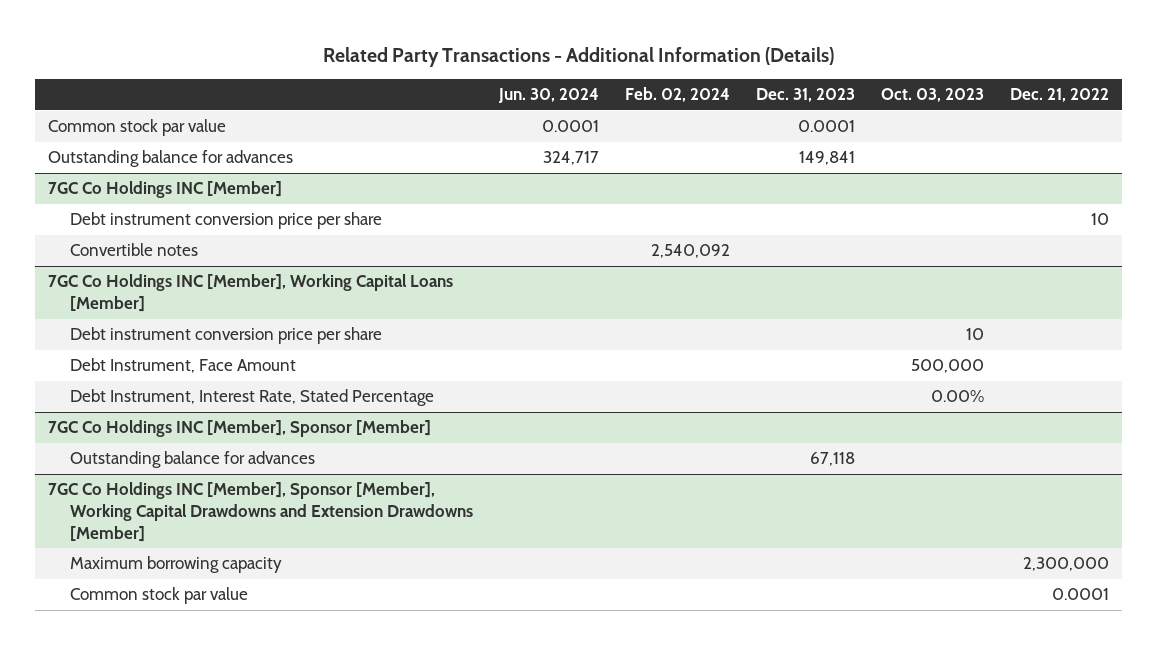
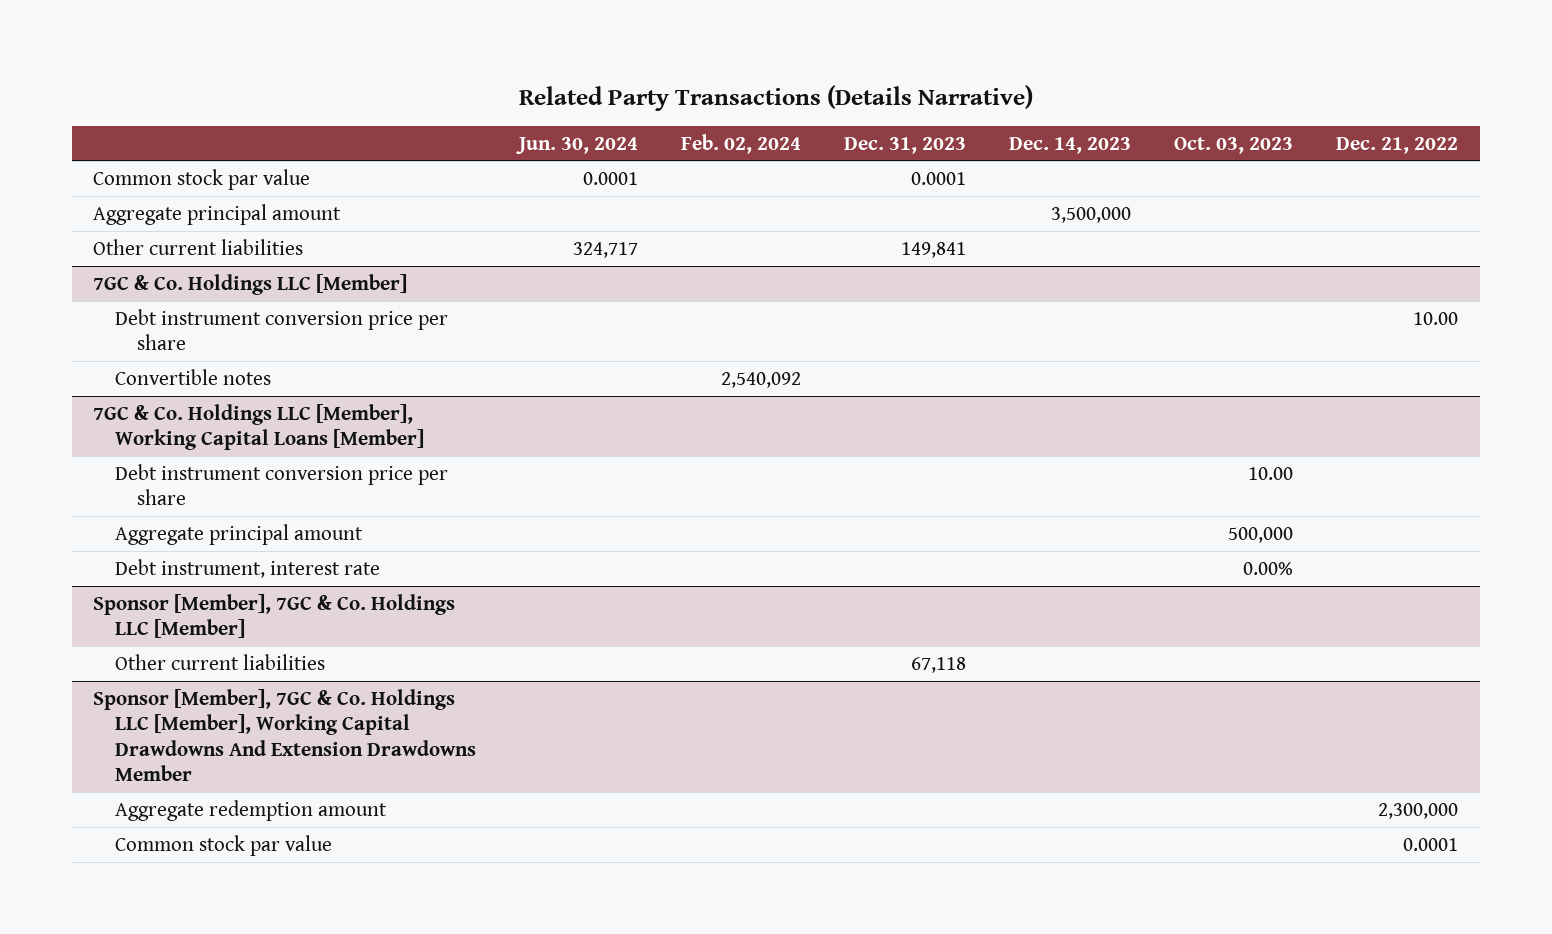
[322,46,834,67] Related Party Transactions - Additional Information (Details) -> [518,84,1033,111] Related Party Transactions (Details Narrative)
none -> [1009,136,1132,154] Dec. 14, 2023
none -> [93,203,342,225] Aggregate principal amount
[48,150,294,168] Outstanding balance for advances -> [93,238,304,255] Other current liabilities
[48,181,283,199] 7GC Co Holdings INC [Member] -> [93,273,408,295] 7GC & Co. Holdings LLC [Member]
[1091,213,1110,226] 10 -> [1413,311,1459,325] 10.00
[48,274,454,313] 7GC Co Holdings INC [Member], Working Capital Loans [Member] -> [93,403,425,451] 7GC & Co. Holdings LLC [Member], Working Capital Loans [Member]
[966,328,985,341] 10 -> [1248,466,1294,480] 10.00
[70,358,297,374] Debt Instrument, Face Amount -> [115,523,364,545] Aggregate principal amount
[70,389,435,407] Debt Instrument, Interest Rate, Stated Percentage -> [115,558,381,578] Debt instrument, interest rate
[48,420,432,438] 7GC Co Holdings INC [Member], Sponsor [Member] -> [93,593,456,639] Sponsor [Member], 7GC & Co. Holdings LLC [Member]
[70,451,316,469] Outstanding balance for advances -> [115,653,326,670] Other current liabilities
[48,482,474,542] 7GC Co Holdings INC [Member], Sponsor [Member], Working Capital Drawdowns and Extension Drawdowns [Member] -> [93,688,477,781] Sponsor [Member], 7GC & Co. Holdings LLC [Member], Working Capital Drawdowns And Extension Drawdowns Member
[70,556,283,574] Maximum borrowing capacity -> [115,799,388,821] Aggregate redemption amount

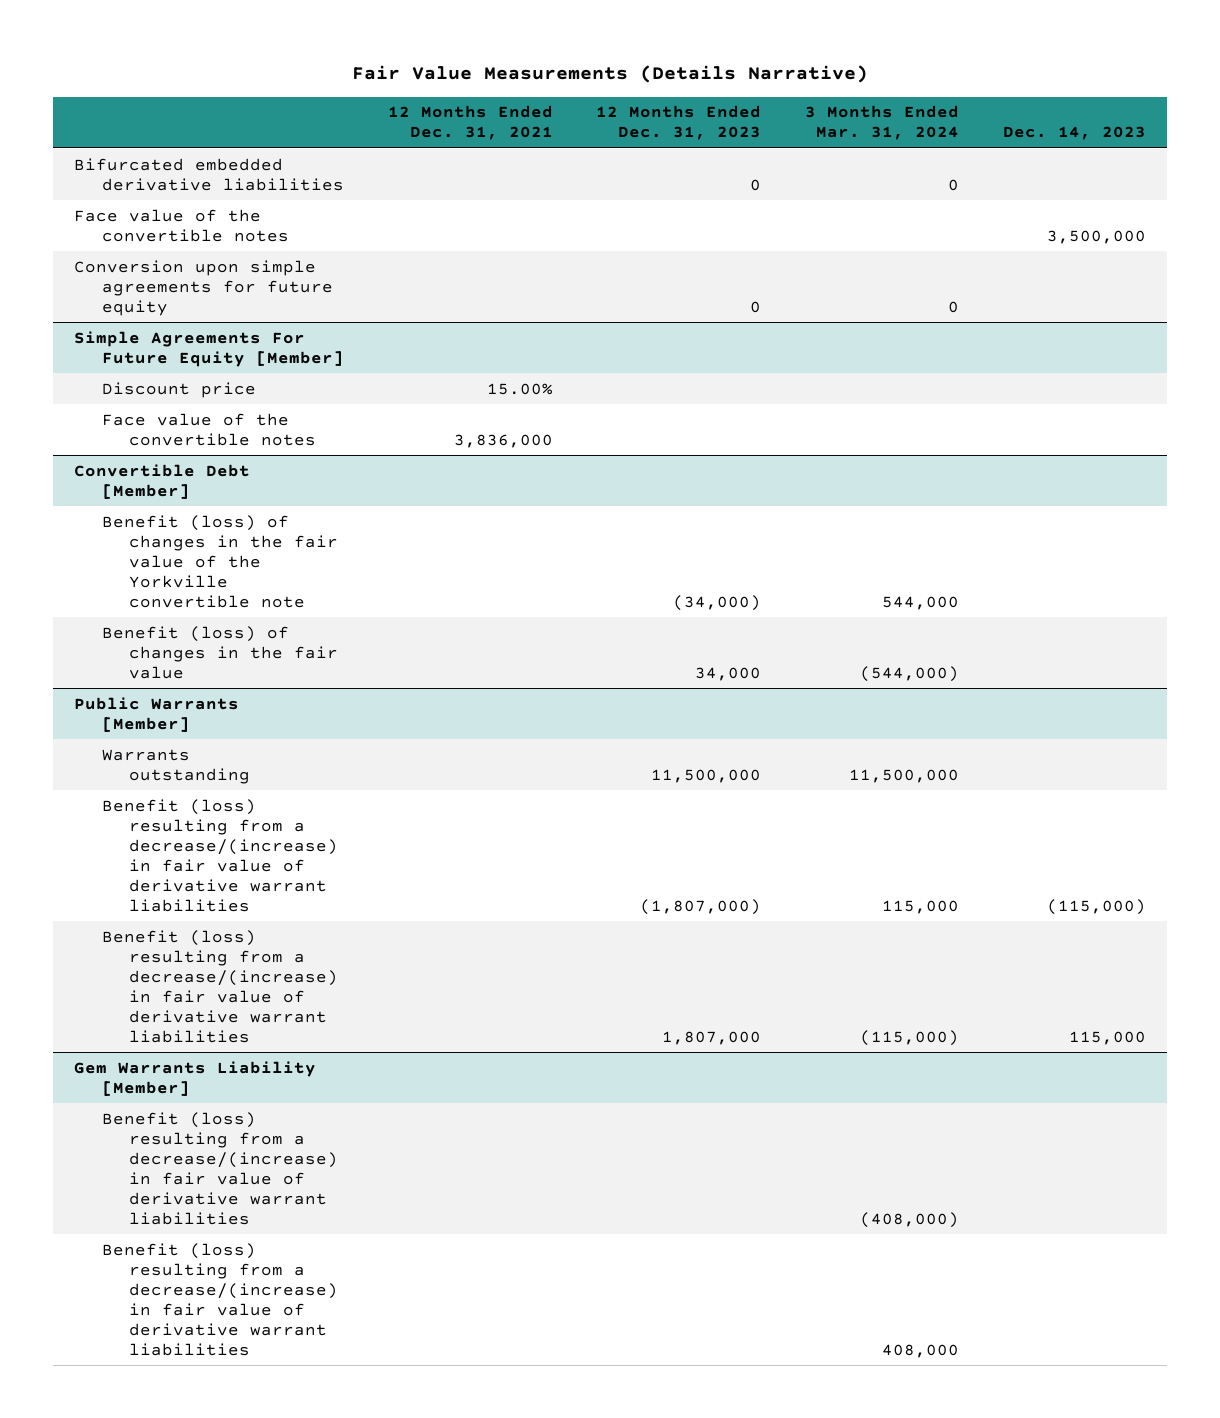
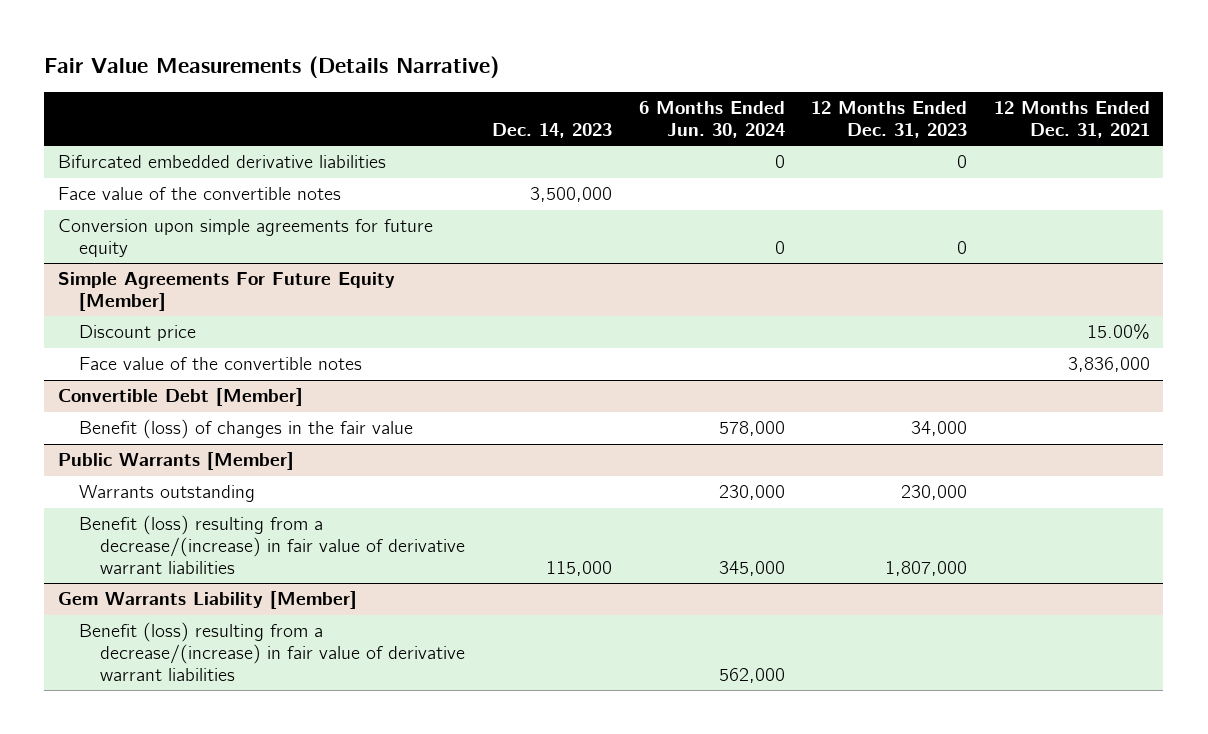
[804,105,959,141] 3 Months Ended Mar. 31, 2024 -> none
none -> [638,100,785,138] 6 Months Ended Jun. 30, 2024
[101,514,339,608] Benefit (loss) of changes in the fair value of the Yorkville convertible note -> none
[101,798,339,912] Benefit (loss) resulting from a decrease/(increase) in fair value of derivative warrant liabilities -> none
[651,768,762,783] 11,500,000 -> [901,485,968,501] 230,000
[101,1242,339,1356] Benefit (loss) resulting from a decrease/(increase) in fair value of derivative warrant liabilities -> none

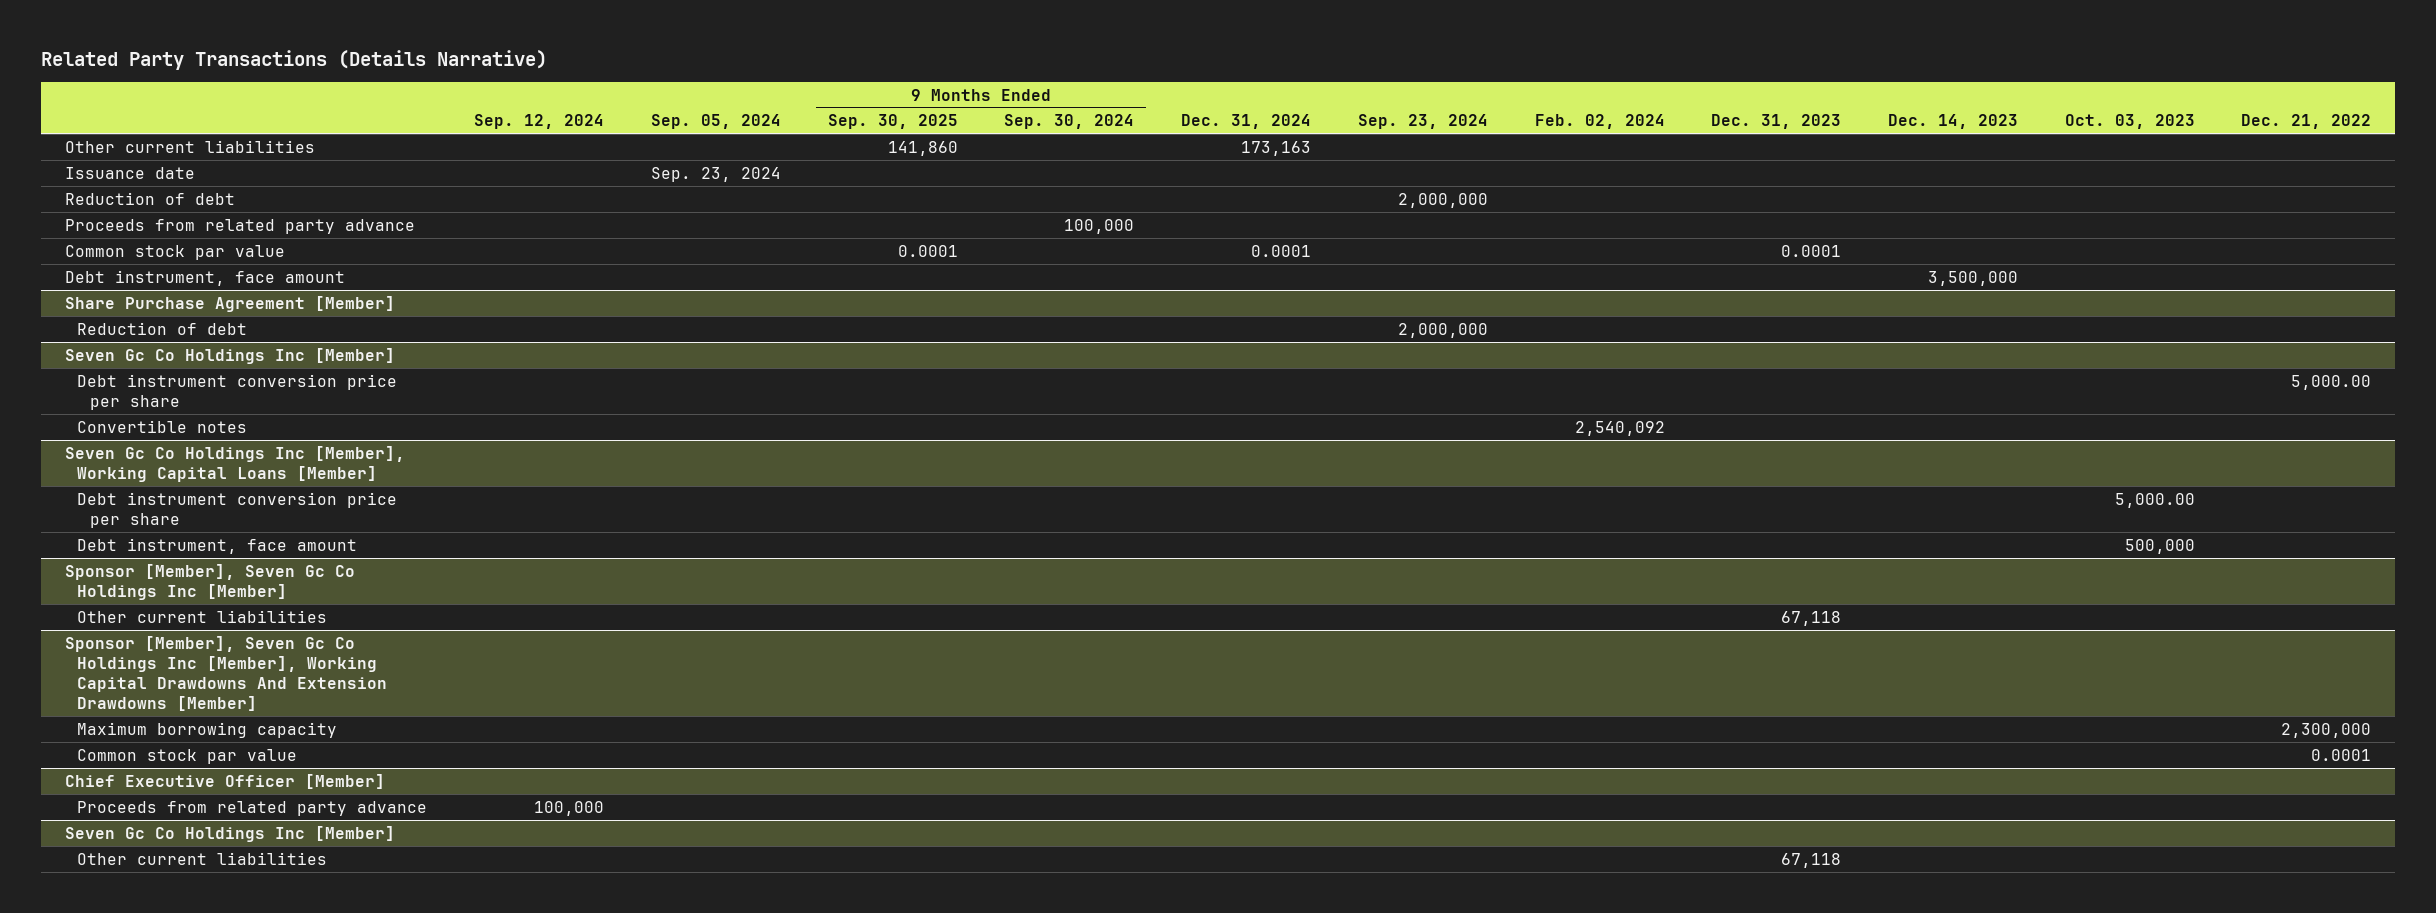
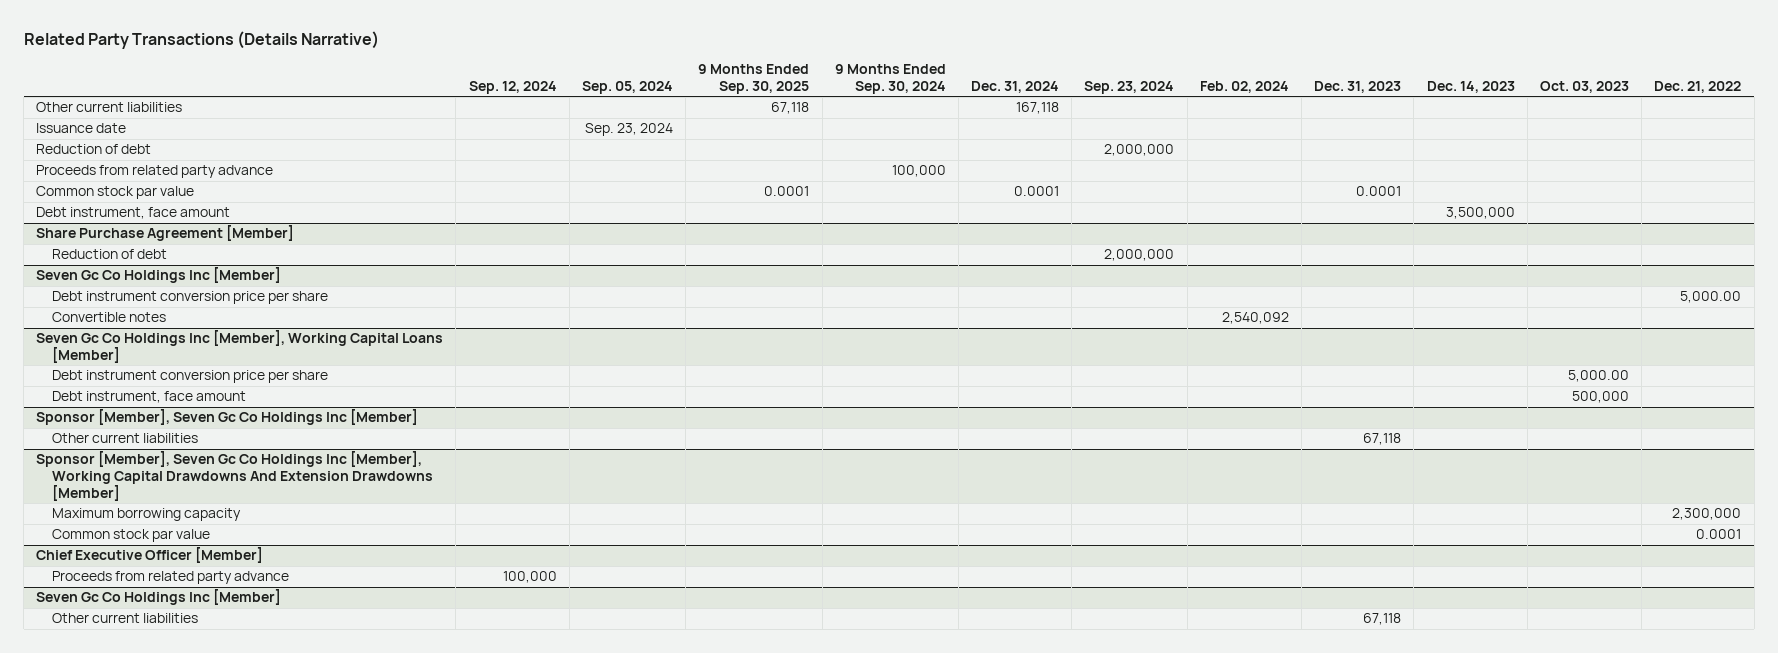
[887,140,958,156] 141,860 -> [771,102,810,115] 67,118
[1241,140,1312,156] 173,163 -> [1016,102,1060,115] 167,118

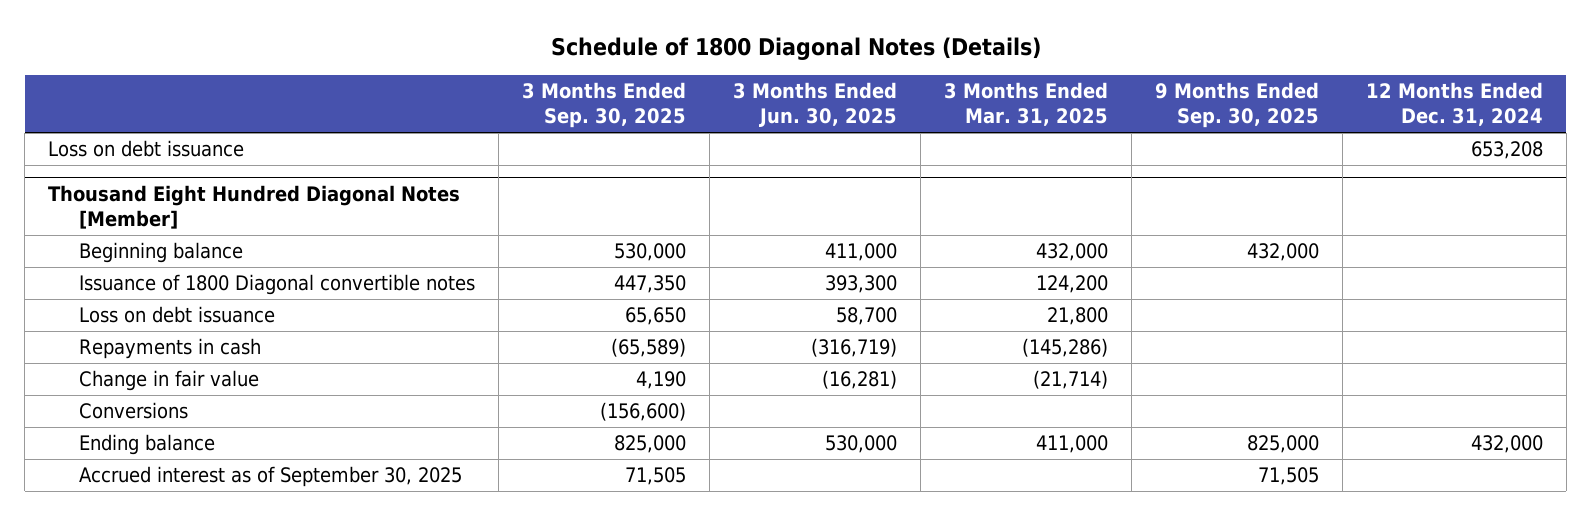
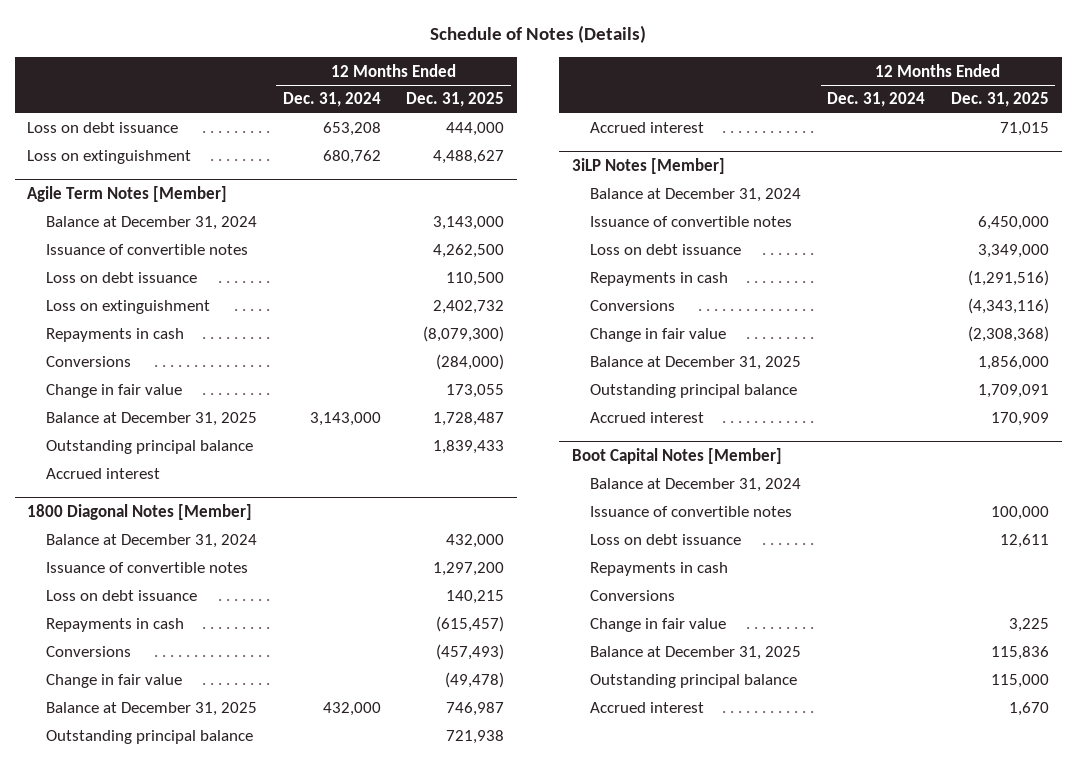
[550,37,1041,61] Schedule of 1800 Diagonal Notes (Details) -> [430,25,647,44] Schedule of Notes (Details)
[521,82,686,129] 3 Months Ended Sep. 30, 2025 -> none
[732,82,897,128] 3 Months Ended Jun. 30, 2025 -> none
[943,82,1108,127] 3 Months Ended Mar. 31, 2025 -> none
[1154,82,1319,129] 9 Months Ended Sep. 30, 2025 -> none
none -> [406,92,505,108] Dec. 31, 2025
[48,184,461,229] Thousand Eight Hundred Diagonal Notes [Member] -> none
[78,242,243,264] Beginning balance -> none
[78,274,475,296] Issuance of 1800 Diagonal convertible notes -> none
[78,306,275,324] Loss on debt issuance -> none
[78,338,261,360] Repayments in cash -> none
[78,370,259,392] Change in fair value -> none
[78,402,188,420] Conversions -> none
[78,434,215,456] Ending balance -> none
[78,466,462,488] Accrued interest as of September 30, 2025 -> none
none -> [27,150,192,165] Loss on extinguishment
none -> [27,186,228,203] Agile Term Notes [Member]
none -> [45,216,257,231] Balance at December 31, 2024
none -> [45,244,248,256] Issuance of convertible notes
none -> [45,272,197,284] Loss on debt issuance
none -> [45,300,210,315] Loss on extinguishment
none -> [45,328,184,343] Repayments in cash
none -> [45,356,131,368] Conversions
none -> [45,384,182,399] Change in fair value
none -> [45,412,257,427] Balance at December 31, 2025
none -> [45,440,253,455] Outstanding principal balance
none -> [45,468,160,480] Accrued interest
none -> [27,504,253,521] 1800 Diagonal Notes [Member]
none -> [45,534,257,549] Balance at December 31, 2024
none -> [45,562,248,574] Issuance of convertible notes
none -> [45,590,197,602] Loss on debt issuance
none -> [45,618,184,633] Repayments in cash
none -> [45,646,131,658] Conversions
none -> [45,674,182,689] Change in fair value
none -> [45,702,257,717] Balance at December 31, 2025
none -> [45,730,253,745] Outstanding principal balance
none -> [590,122,705,134] Accrued interest
none -> [571,158,725,175] 3iLP Notes [Member]
none -> [590,188,802,203] Balance at December 31, 2024
none -> [590,216,793,228] Issuance of convertible notes
none -> [590,244,742,256] Loss on debt issuance
none -> [590,272,729,287] Repayments in cash
none -> [590,300,676,312] Conversions
none -> [590,328,727,343] Change in fair value
none -> [590,356,802,371] Balance at December 31, 2025
none -> [590,384,798,399] Outstanding principal balance
none -> [590,412,705,424] Accrued interest
none -> [571,448,782,465] Boot Capital Notes [Member]
none -> [590,478,802,493] Balance at December 31, 2024
none -> [590,506,793,518] Issuance of convertible notes
none -> [590,534,742,546] Loss on debt issuance
none -> [590,562,729,577] Repayments in cash
none -> [590,590,676,602] Conversions
none -> [590,618,727,633] Change in fair value
none -> [590,646,802,661] Balance at December 31, 2025
none -> [590,674,798,689] Outstanding principal balance
none -> [590,702,705,714] Accrued interest

